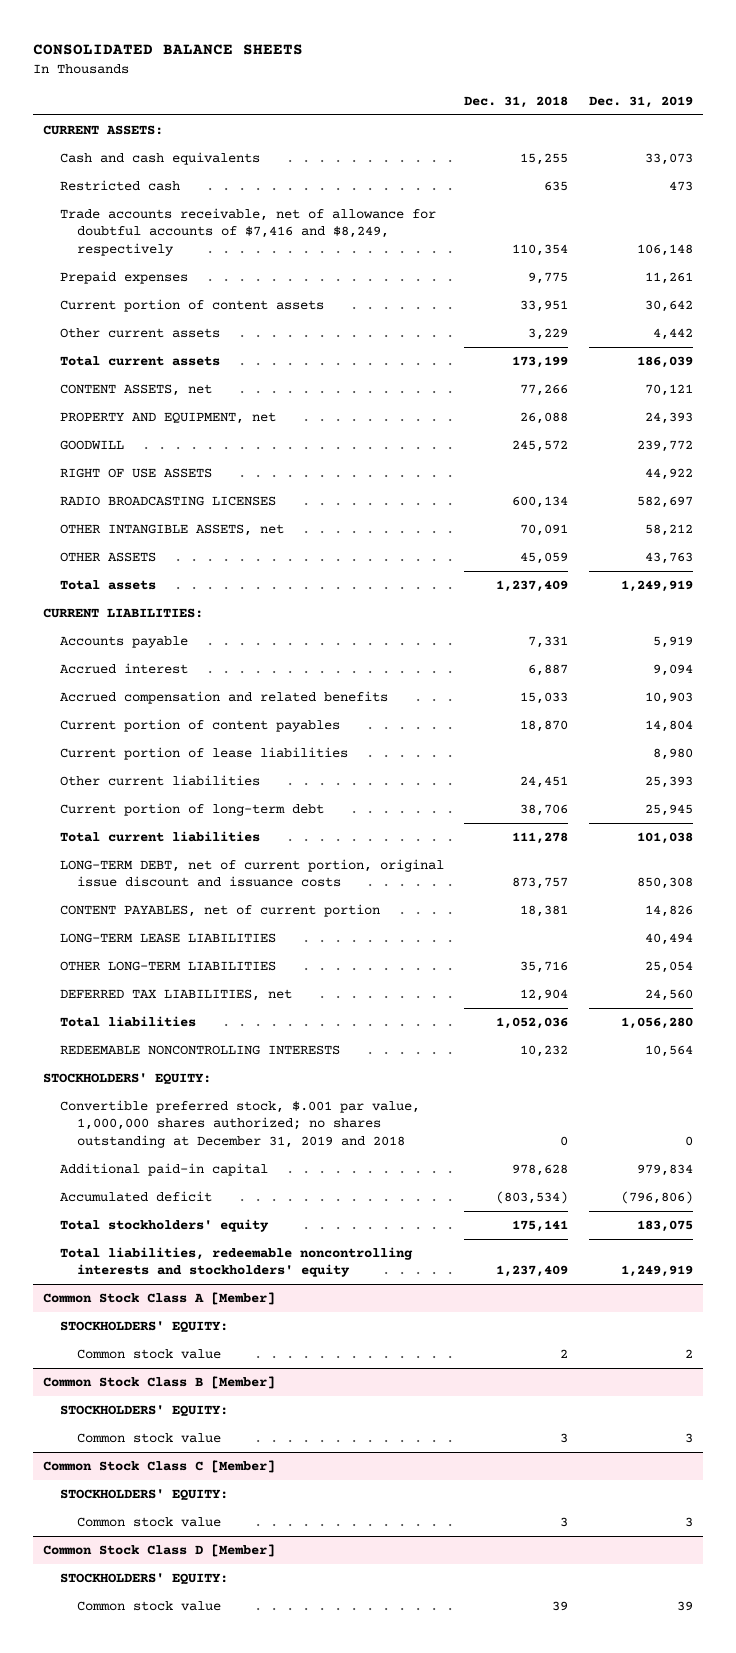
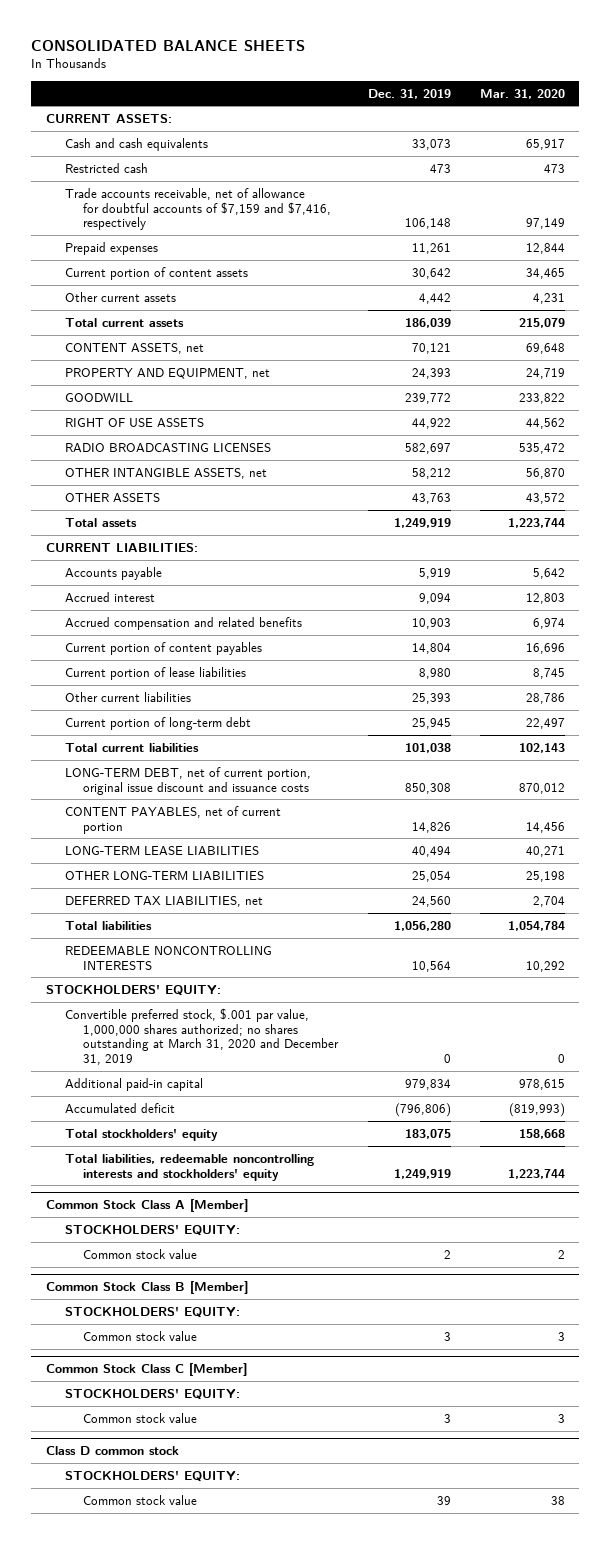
[464,96,569,109] Dec. 31, 2018 -> none
none -> [479,88,565,99] Mar. 31, 2020
[59,207,436,257] Trade accounts receivable, net of allowance for doubtful accounts of $7,416 and $8,249, respectively -> [64,187,332,231] Trade accounts receivable, net of allowance for doubtful accounts of $7,159 and $7,416, respectively
[59,1099,420,1149] Convertible preferred stock, $.001 par value, 1,000,000 shares authorized; no shares outstanding at December 31, 2019 and 2018 -> [64,1007,340,1066] Convertible preferred stock, $.001 par value, 1,000,000 shares authorized; no shares outstanding at March 31, 2020 and December 31, 2019
[42,1543,275,1557] Common Stock Class D [Member] -> [45,1446,179,1456] Class D common stock

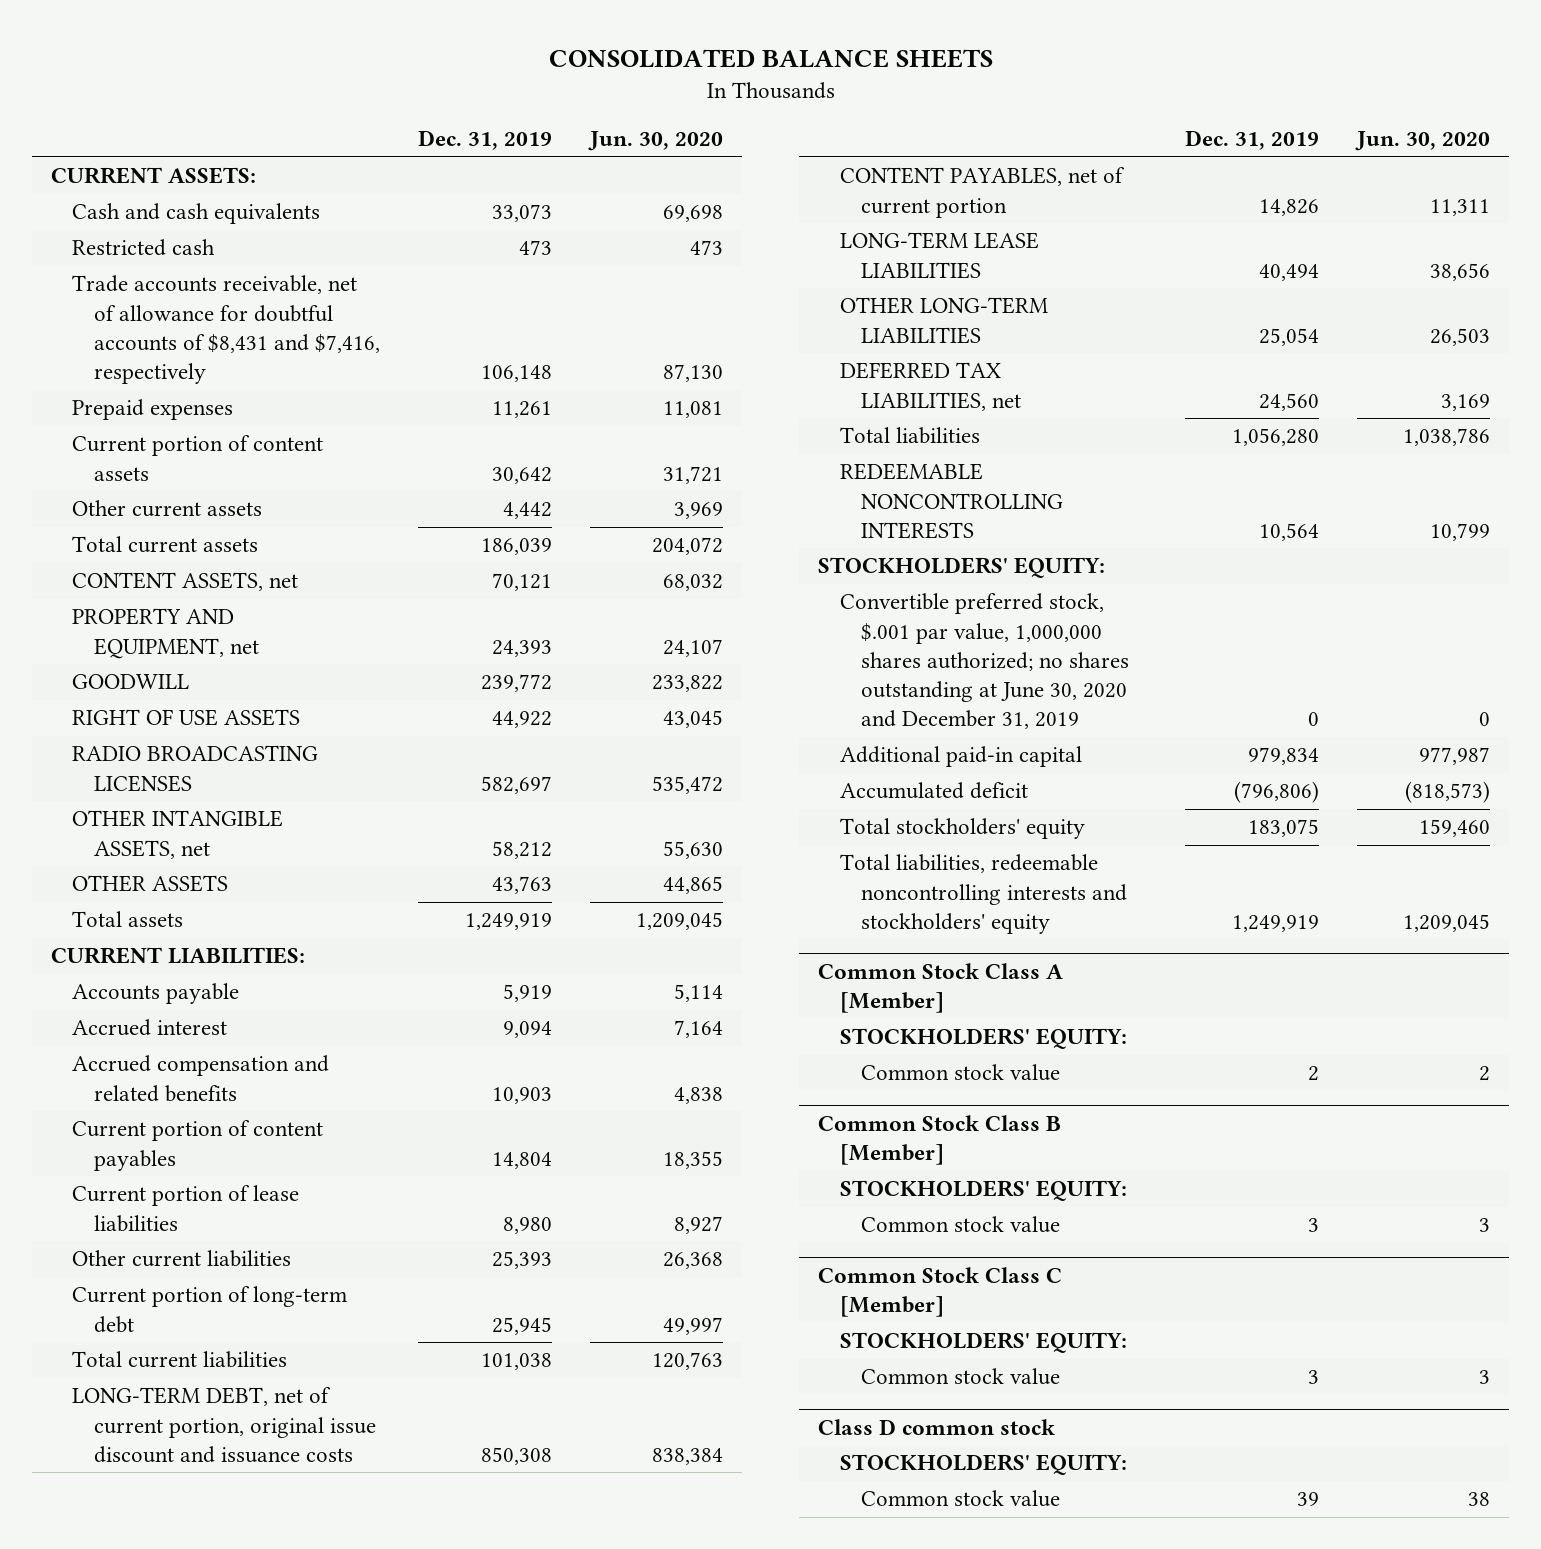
[479,88,565,99] Mar. 31, 2020 -> none
none -> [588,131,724,152] Jun. 30, 2020
[64,187,332,231] Trade accounts receivable, net of allowance for doubtful accounts of $7,159 and $7,416, respectively -> [72,275,381,385] Trade accounts receivable, net of allowance for doubtful accounts of $8,431 and $7,416, respectively
[64,1007,340,1066] Convertible preferred stock, $.001 par value, 1,000,000 shares authorized; no shares outstanding at March 31, 2020 and December 31, 2019 -> [839,593,1130,730] Convertible preferred stock, $.001 par value, 1,000,000 shares authorized; no shares outstanding at June 30, 2020 and December 31, 2019

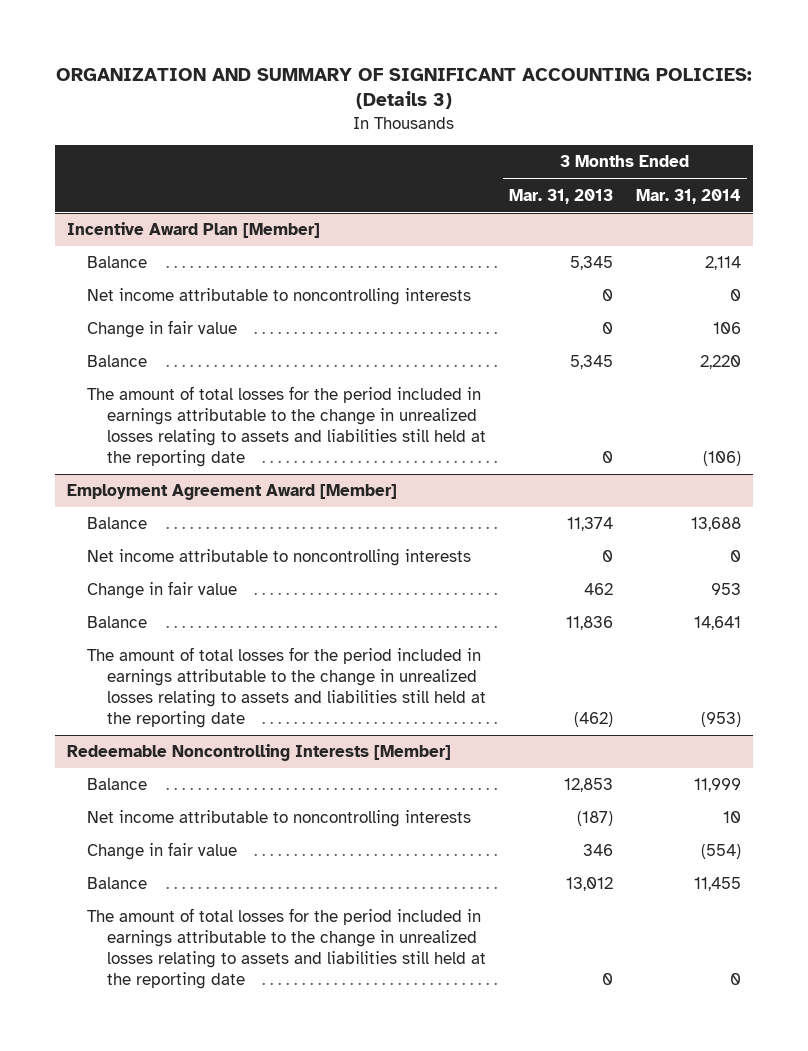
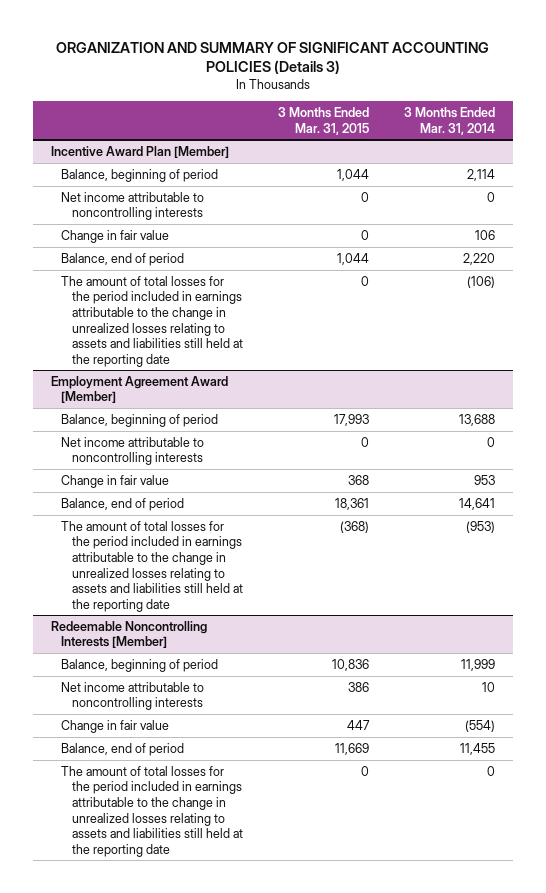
[56,67,753,110] ORGANIZATION AND SUMMARY OF SIGNIFICANT ACCOUNTING POLICIES: (Details 3) -> [55,41,489,74] ORGANIZATION AND SUMMARY OF SIGNIFICANT ACCOUNTING POLICIES (Details 3)
[509,188,614,204] Mar. 31, 2013 -> none
none -> [278,107,370,135] 3 Months Ended Mar. 31, 2015
[86,256,147,269] Balance -> [61,168,219,182] Balance, beginning of period
[86,355,147,368] Balance -> [61,252,185,266] Balance, end of period
[86,517,147,530] Balance -> [61,413,219,427] Balance, beginning of period
[86,616,147,629] Balance -> [61,497,185,511] Balance, end of period
[86,778,147,791] Balance -> [61,658,219,672] Balance, beginning of period
[86,877,147,890] Balance -> [61,742,185,756] Balance, end of period

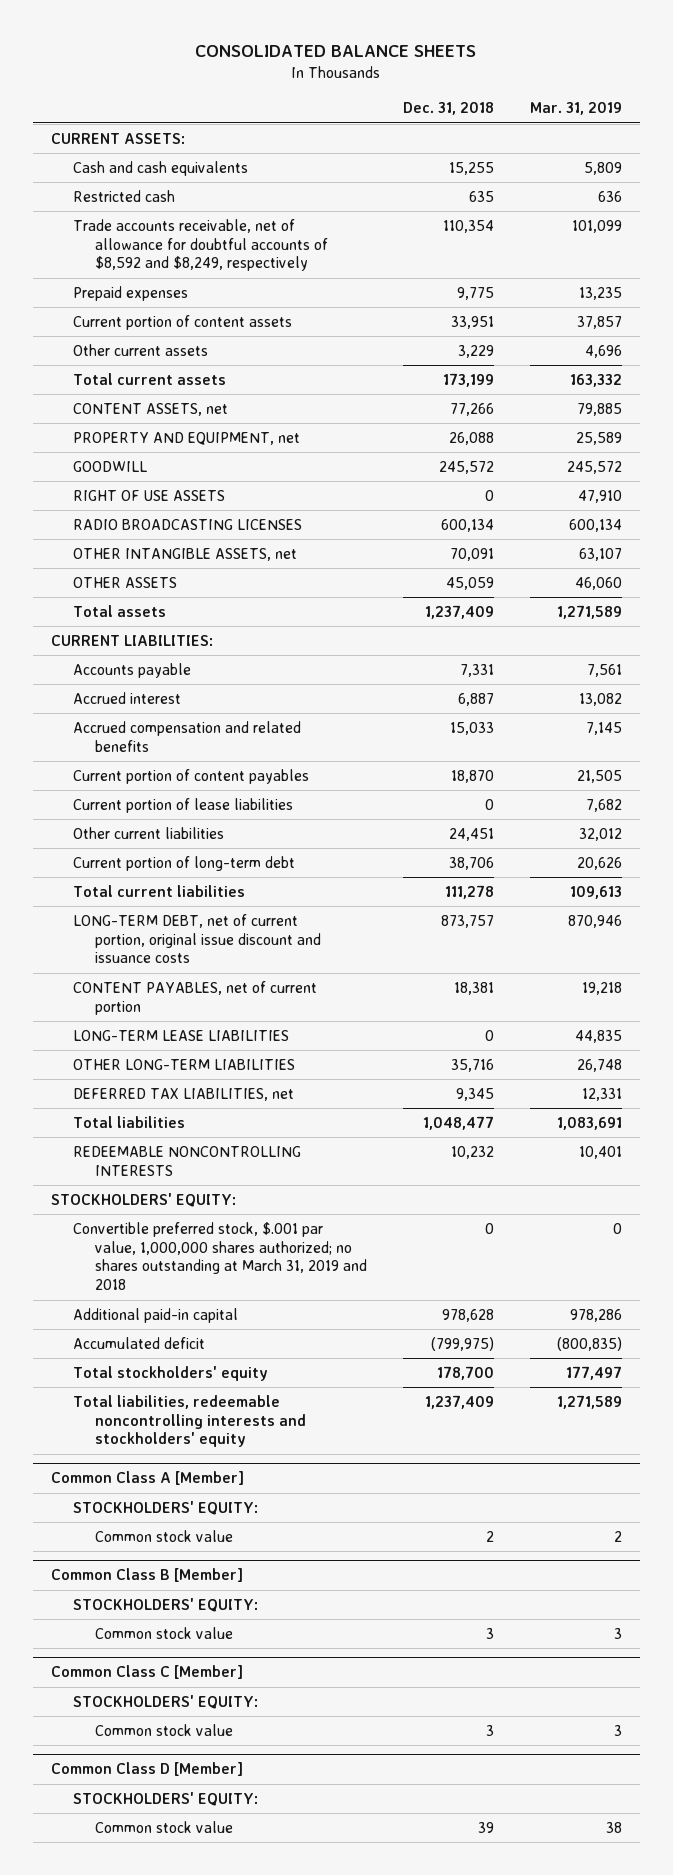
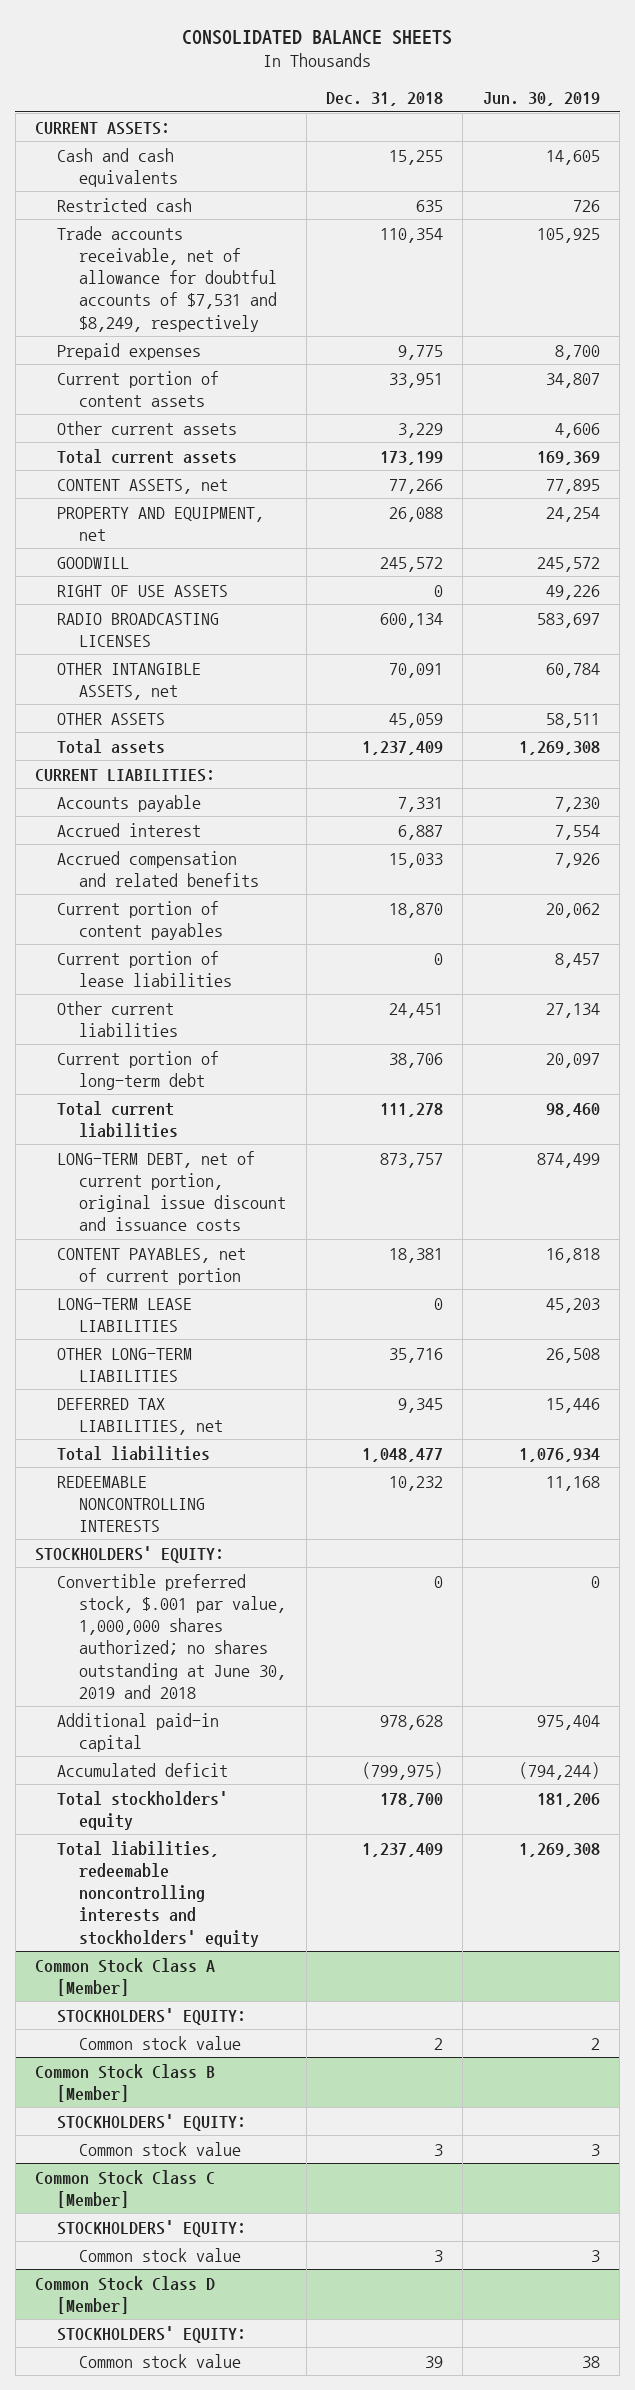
[529,102,622,116] Mar. 31, 2019 -> none
none -> [482,92,600,107] Jun. 30, 2019
[72,218,329,272] Trade accounts receivable, net of allowance for doubtful accounts of $8,592 and $8,249, respectively -> [57,225,278,332] Trade accounts receivable, net of allowance for doubtful accounts of $7,531 and $8,249, respectively
[72,1221,368,1291] Convertible preferred stock, $.001 par value, 1,000,000 shares authorized; no shares outstanding at March 31, 2019 and 2018 -> [57,1573,287,1699] Convertible preferred stock, $.001 par value, 1,000,000 shares authorized; no shares outstanding at June 30, 2019 and 2018
[50,1471,244,1486] Common Class A [Member] -> [35,1957,216,1996] Common Stock Class A [Member]
[50,1568,243,1583] Common Class B [Member] -> [35,2063,216,2102] Common Stock Class B [Member]
[50,1665,243,1680] Common Class C [Member] -> [35,2169,216,2208] Common Stock Class C [Member]
[50,1762,243,1777] Common Class D [Member] -> [35,2275,216,2314] Common Stock Class D [Member]

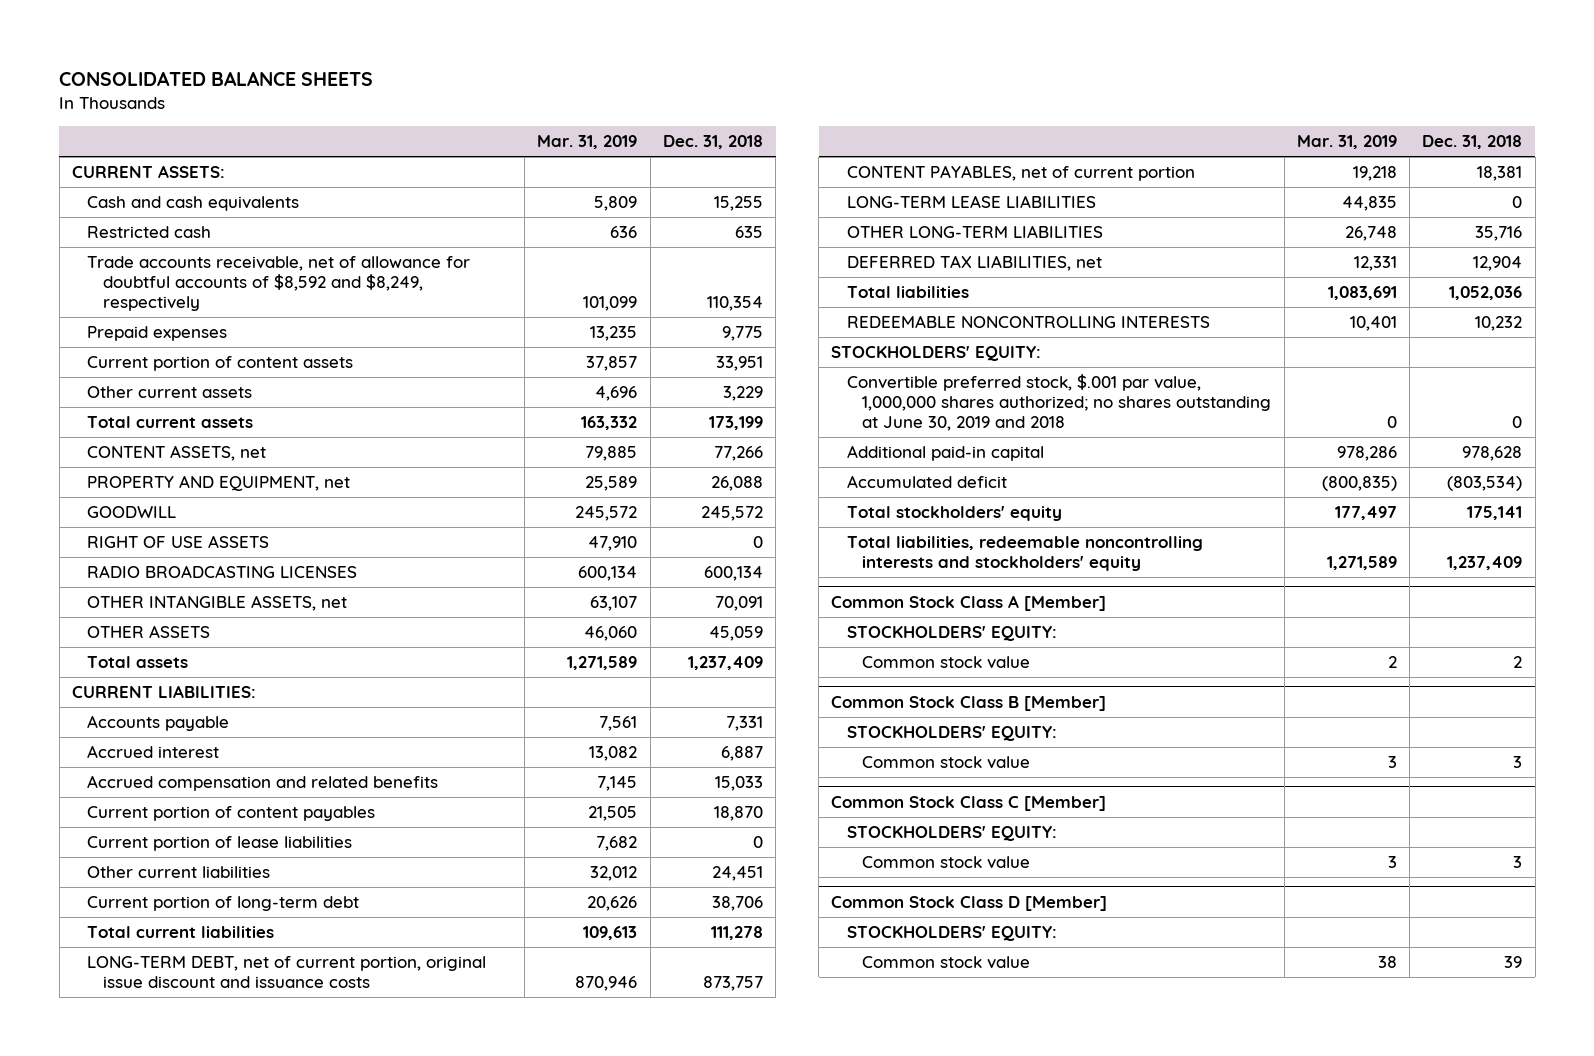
[482,92,600,107] Jun. 30, 2019 -> none
none -> [537,135,638,150] Mar. 31, 2019
[57,225,278,332] Trade accounts receivable, net of allowance for doubtful accounts of $7,531 and $8,249, respectively -> [87,256,471,311] Trade accounts receivable, net of allowance for doubtful accounts of $8,592 and $8,249, respectively
[398,1397,444,1413] 9,345 -> [1473,256,1523,272] 12,904
[362,1447,444,1462] 1,048,477 -> [1449,286,1523,301] 1,052,036
[362,1761,444,1780] (799,975) -> [1447,476,1523,492] (803,534)
[380,1792,444,1807] 178,700 -> [1467,506,1523,521] 175,141

